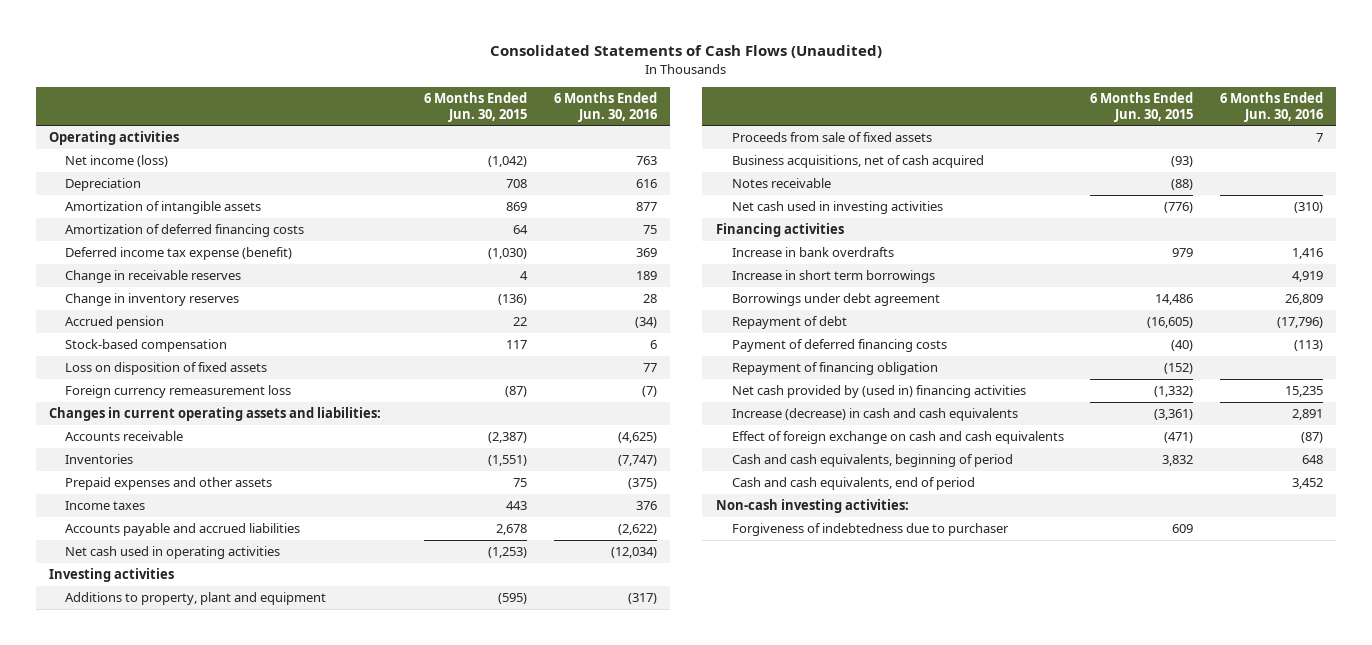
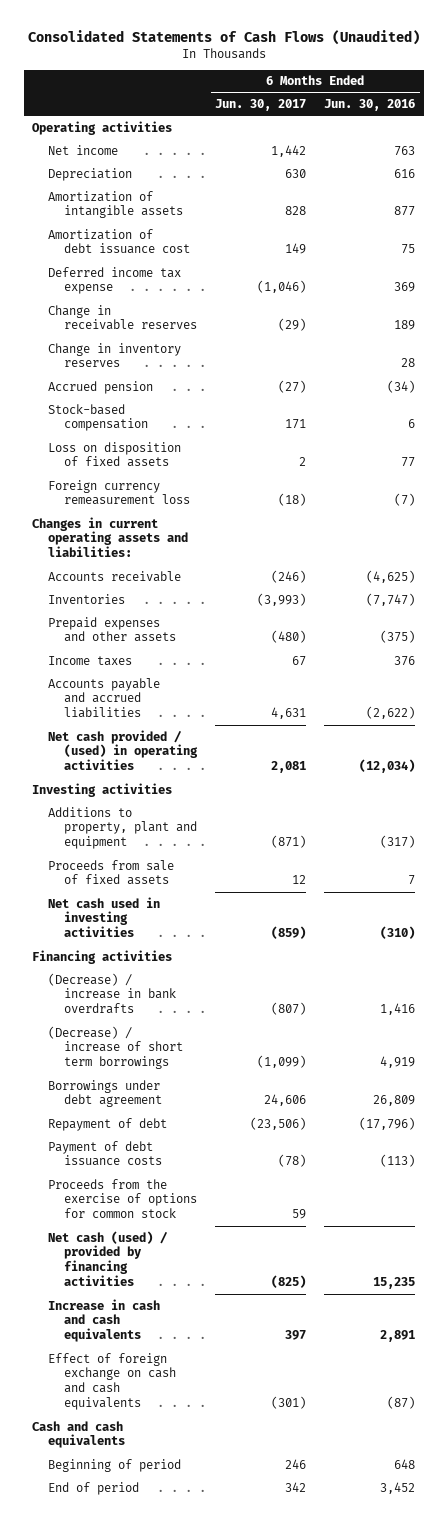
[423,91,527,122] 6 Months Ended Jun. 30, 2015 -> none
none -> [215,99,307,112] Jun. 30, 2017
[65,155,169,168] Net income (loss) -> [48,144,119,155] Net income
[65,224,305,238] Amortization of deferred financing costs -> [48,228,191,255] Amortization of debt issuance cost
[65,247,293,261] Deferred income tax expense (benefit) -> [48,266,182,295] Deferred income tax expense
[65,546,281,560] Net cash used in operating activities -> [48,729,199,771] Net cash provided / (used) in operating activities
[731,155,984,169] Business acquisitions, net of cash acquired -> none
[731,178,831,189] Notes receivable -> none
[731,247,894,258] Increase in bank overdrafts -> [48,972,177,1015] (Decrease) / increase in bank overdrafts
[731,270,935,284] Increase in short term borrowings -> [48,1025,184,1070] (Decrease) / increase of short term borrowings
[731,362,938,376] Repayment of financing obligation -> none
[731,339,947,353] Payment of deferred financing costs -> [48,1140,163,1167] Payment of debt issuance costs
none -> [48,1178,198,1219] Proceeds from the exercise of options for common stock
[731,385,1026,399] Net cash provided by (used in) financing activities -> [48,1230,169,1287] Net cash (used) / provided by financing activities
[731,408,1018,422] Increase (decrease) in cash and cash equivalents -> [48,1298,161,1343] Increase in cash and cash equivalents
[715,499,909,514] Non-cash investing activities: -> none
[731,523,1009,537] Forgiveness of indebtedness due to purchaser -> none
none -> [32,1420,126,1449] Cash and cash equivalents
[731,454,1013,468] Cash and cash equivalents, beginning of period -> [48,1458,182,1472] Beginning of period
[731,477,975,491] Cash and cash equivalents, end of period -> [48,1481,140,1495] End of period

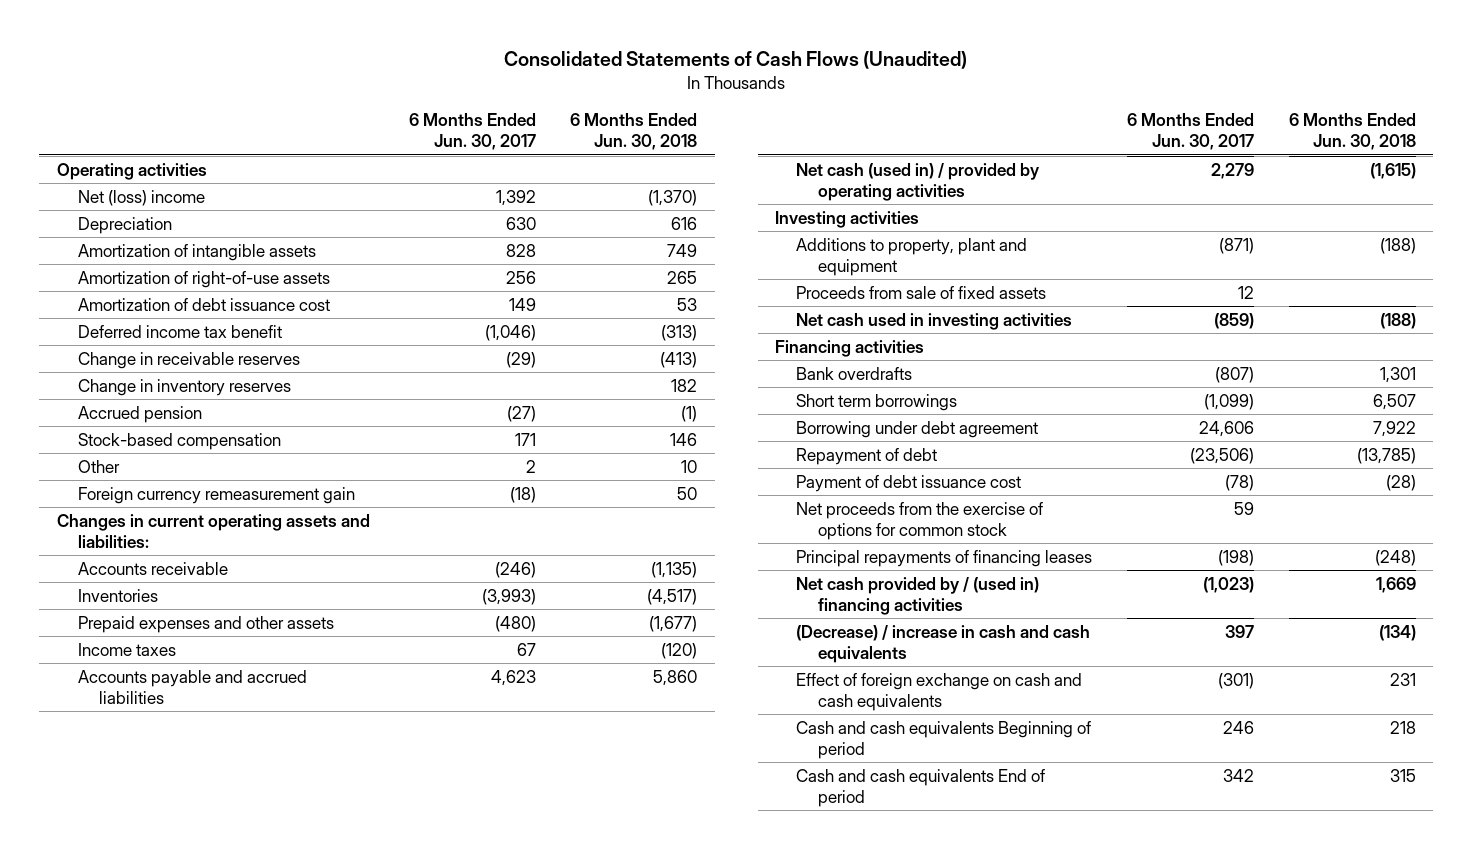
[324,99,416,112] Jun. 30, 2016 -> none
none -> [570,112,698,151] 6 Months Ended Jun. 30, 2018
[48,144,119,155] Net income -> [77,189,205,206] Net (loss) income
[271,144,307,157] 1,442 -> [495,189,536,206] 1,392
none -> [77,270,330,288] Amortization of right-of-use assets
[48,266,182,295] Deferred income tax expense -> [77,324,282,338] Deferred income tax benefit
[48,441,182,468] Loss on disposition of fixed assets -> none
none -> [77,459,120,473] Other
[48,479,191,506] Foreign currency remeasurement loss -> [77,486,355,504] Foreign currency remeasurement gain
[271,707,307,720] 4,631 -> [490,669,536,686] 4,623
[48,729,199,771] Net cash provided / (used) in operating activities -> [796,162,1041,202] Net cash (used in) / provided by operating activities
[271,761,307,774] 2,081 -> [1210,162,1254,179] 2,279
[48,972,177,1015] (Decrease) / increase in bank overdrafts -> [796,366,913,380] Bank overdrafts
[48,1025,184,1070] (Decrease) / increase of short term borrowings -> [796,393,958,411] Short term borrowings
[48,1079,163,1108] Borrowings under debt agreement -> [796,420,1039,438] Borrowing under debt agreement
[48,1140,163,1167] Payment of debt issuance costs -> [796,474,1022,492] Payment of debt issuance cost
[48,1178,198,1219] Proceeds from the exercise of options for common stock -> [796,501,1044,541] Net proceeds from the exercise of options for common stock
none -> [796,549,1093,567] Principal repayments of financing leases
[48,1230,169,1287] Net cash (used) / provided by financing activities -> [796,576,1040,616] Net cash provided by / (used in) financing activities
[271,1275,307,1289] (825) -> [1202,576,1254,593] (1,023)
[48,1298,161,1343] Increase in cash and cash equivalents -> [796,624,1091,664] (Decrease) / increase in cash and cash equivalents
[32,1420,126,1449] Cash and cash equivalents -> none
[48,1458,182,1472] Beginning of period -> [796,720,1092,760] Cash and cash equivalents Beginning of period
[48,1481,140,1495] End of period -> [796,768,1046,808] Cash and cash equivalents End of period

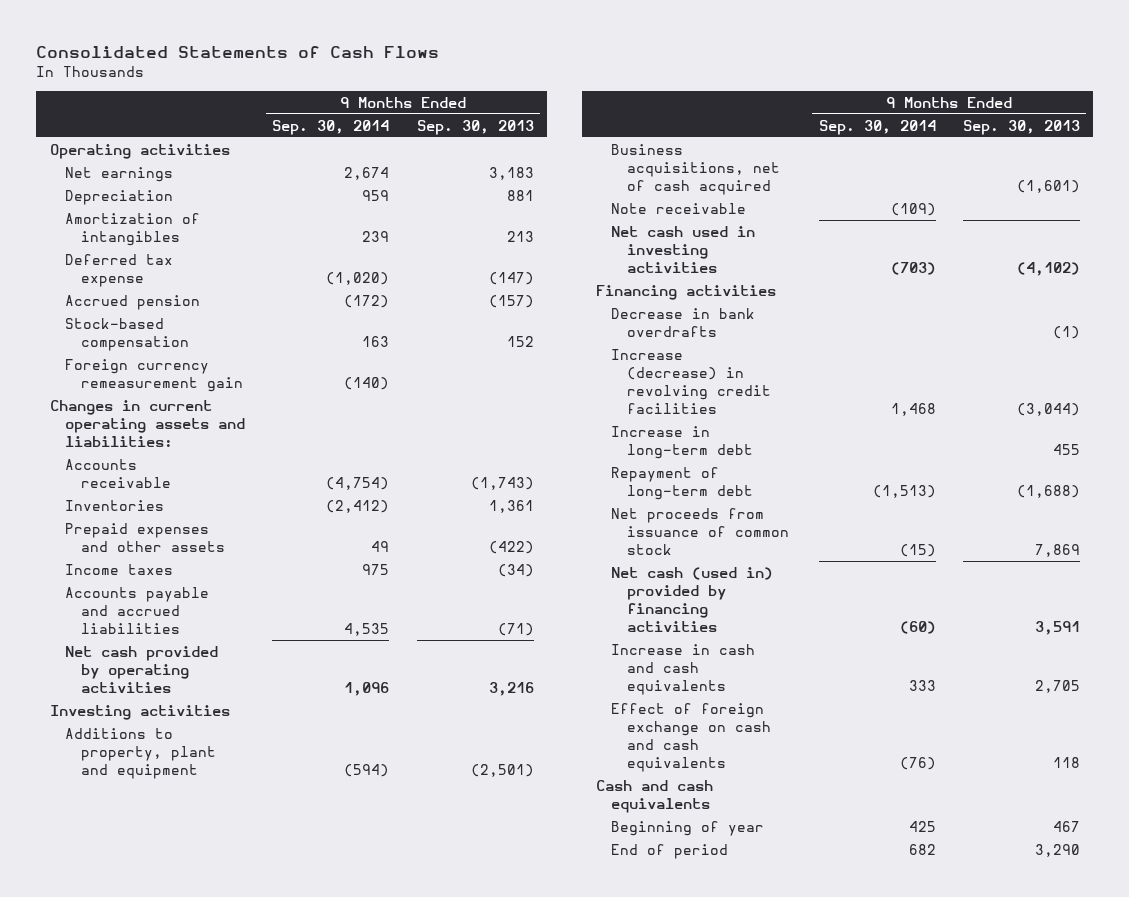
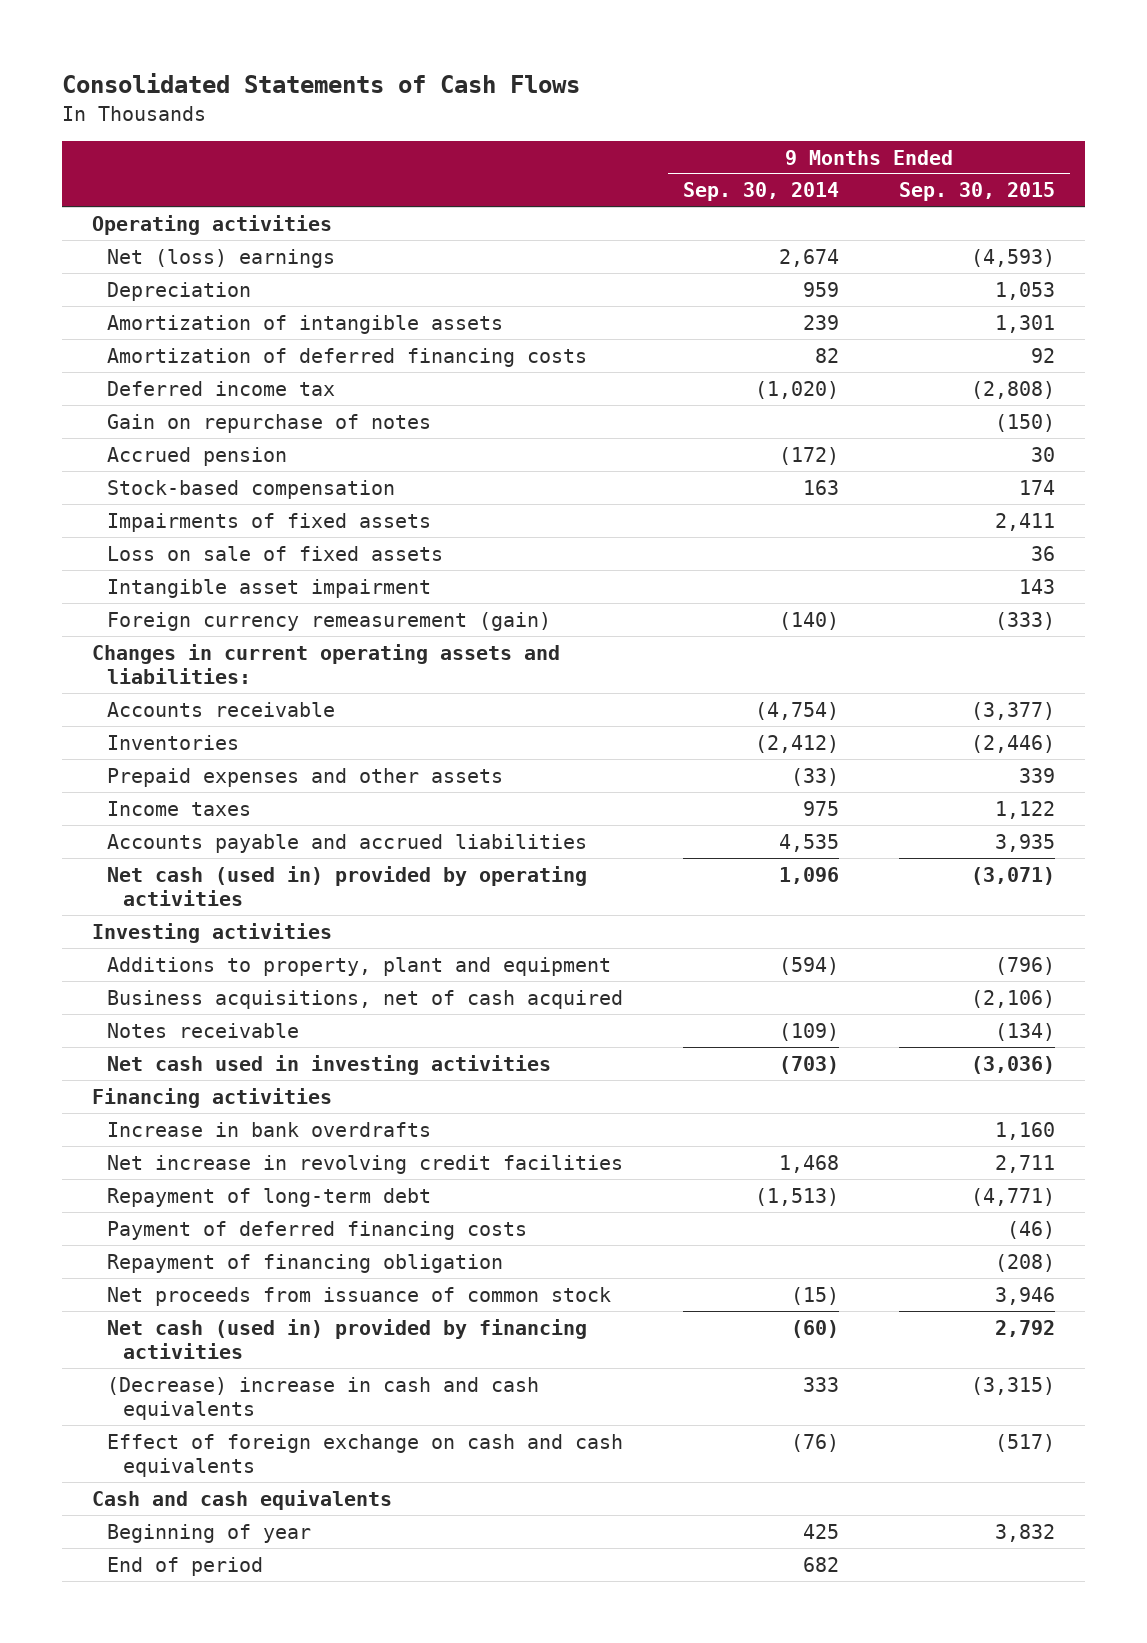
[416,119,534,135] Sep. 30, 2013 -> none
none -> [898,182,1055,202] Sep. 30, 2015
[65,166,174,182] Net earnings -> [107,248,336,268] Net (loss) earnings
[65,212,201,246] Amortization of intangibles -> [107,314,504,334] Amortization of intangible assets
none -> [107,347,588,367] Amortization of deferred financing costs
[65,253,174,287] Deferred tax expense -> [107,380,336,396] Deferred income tax
none -> [107,413,432,433] Gain on repurchase of notes
none -> [107,512,432,532] Impairments of fixed assets
none -> [107,545,444,561] Loss on sale of fixed assets
none -> [107,578,432,598] Intangible asset impairment
[65,358,244,392] Foreign currency remeasurement gain -> [107,611,552,631] Foreign currency remeasurement (gain)
[371,540,390,552] 49 -> [791,767,840,786] (33)
[65,645,219,693] Net cash provided by operating activities -> [107,865,588,906] Net cash (used in) provided by operating activities
[611,202,747,214] Note receivable -> [107,1022,300,1038] Notes receivable
[611,425,754,459] Increase in long-term debt -> none
[611,307,756,337] Decrease in bank overdrafts -> [107,1121,432,1137] Increase in bank overdrafts
[611,348,772,414] Increase (decrease) in revolving credit facilities -> [107,1154,624,1174] Net increase in revolving credit facilities
none -> [107,1220,528,1240] Payment of deferred financing costs
none -> [107,1253,504,1273] Repayment of financing obligation
[611,643,756,695] Increase in cash and cash equivalents -> [107,1376,540,1420] (Decrease) increase in cash and cash equivalents

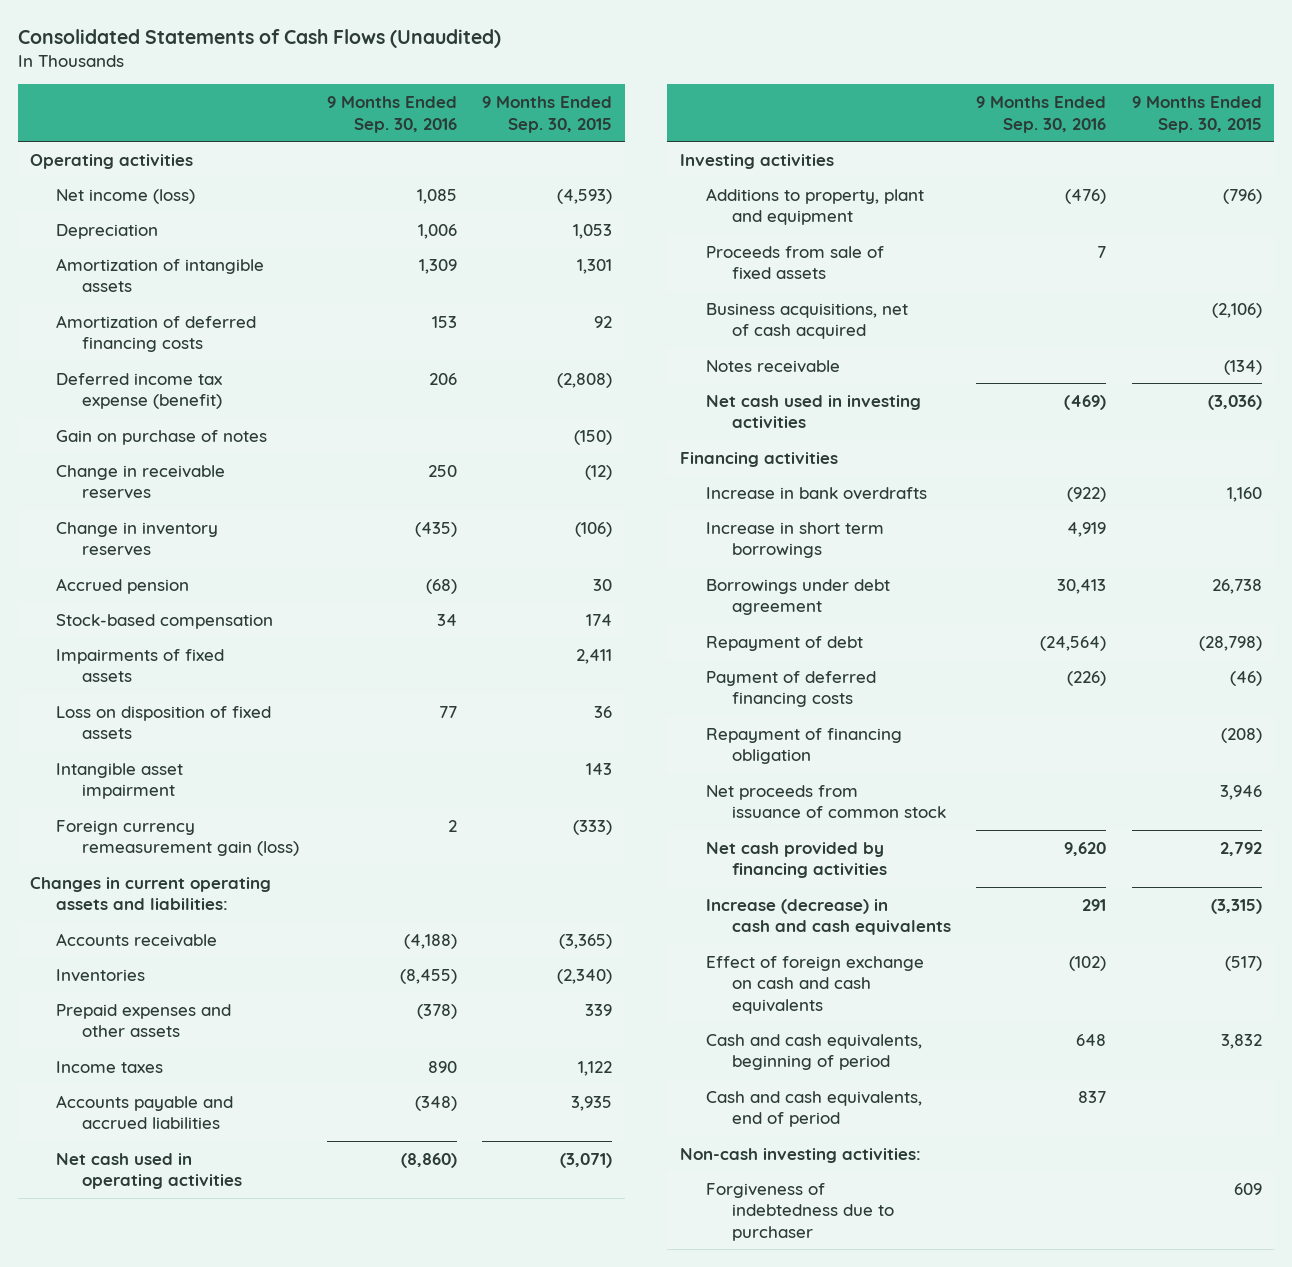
[61,73,580,94] Consolidated Statements of Cash Flows -> [17,29,501,49] Consolidated Statements of Cash Flows (Unaudited)
[683,182,840,202] Sep. 30, 2014 -> none
none -> [326,96,457,133] 9 Months Ended Sep. 30, 2016
[107,248,336,268] Net (loss) earnings -> [56,188,196,204] Net income (loss)
[107,380,336,396] Deferred income tax -> [56,372,223,410] Deferred income tax expense (benefit)
[107,413,432,433] Gain on repurchase of notes -> [56,429,268,445] Gain on purchase of notes
none -> [56,464,226,500] Change in receivable reserves
none -> [56,521,219,557] Change in inventory reserves
[107,545,444,561] Loss on sale of fixed assets -> [56,705,272,740] Loss on disposition of fixed assets
[107,611,552,631] Foreign currency remeasurement (gain) -> [56,819,300,857] Foreign currency remeasurement gain (loss)
[970,701,1055,720] (3,377) -> [558,933,612,949] (3,365)
[970,734,1055,753] (2,446) -> [556,968,612,984] (2,340)
[107,865,588,906] Net cash (used in) provided by operating activities -> [56,1152,243,1190] Net cash used in operating activities
none -> [705,245,884,280] Proceeds from sale of fixed assets
[107,1154,624,1174] Net increase in revolving credit facilities -> none
none -> [705,521,884,559] Increase in short term borrowings
none -> [705,578,890,616] Borrowings under debt agreement
[107,1187,432,1207] Repayment of long-term debt -> [705,635,863,651] Repayment of debt
[970,1187,1055,1206] (4,771) -> [1198,635,1262,651] (28,798)
[107,1318,588,1359] Net cash (used in) provided by financing activities -> [705,841,887,879] Net cash provided by financing activities
[107,1376,540,1420] (Decrease) increase in cash and cash equivalents -> [705,898,951,936] Increase (decrease) in cash and cash equivalents
[91,1489,392,1510] Cash and cash equivalents -> none
[107,1523,312,1543] Beginning of year -> [705,1033,922,1071] Cash and cash equivalents, beginning of period
[107,1556,264,1576] End of period -> [705,1090,922,1128] Cash and cash equivalents, end of period
none -> [679,1147,921,1163] Non-cash investing activities:
none -> [705,1182,894,1241] Forgiveness of indebtedness due to purchaser

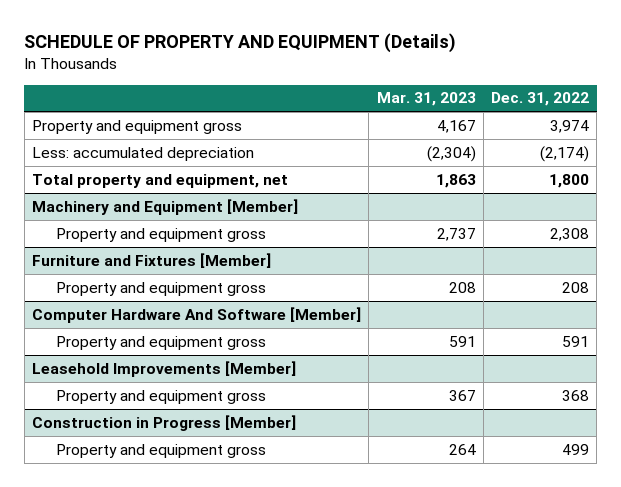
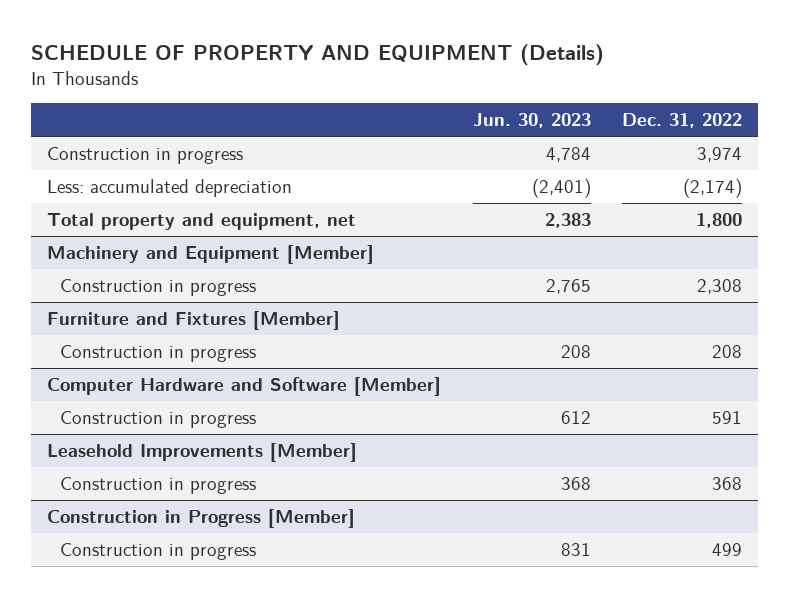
[376,92,476,107] Mar. 31, 2023 -> none
none -> [472,113,591,129] Jun. 30, 2023
[32,119,243,134] Property and equipment gross -> [46,147,243,165] Construction in progress
[56,227,267,242] Property and equipment gross -> [60,279,257,297] Construction in progress
[56,281,267,296] Property and equipment gross -> [60,345,257,363] Construction in progress
[32,306,362,323] Computer Hardware And Software [Member] -> [46,377,441,397] Computer Hardware and Software [Member]
[56,335,267,350] Property and equipment gross -> [60,411,257,429] Construction in progress
[56,389,267,404] Property and equipment gross -> [60,477,257,495] Construction in progress
[56,443,267,458] Property and equipment gross -> [60,543,257,561] Construction in progress

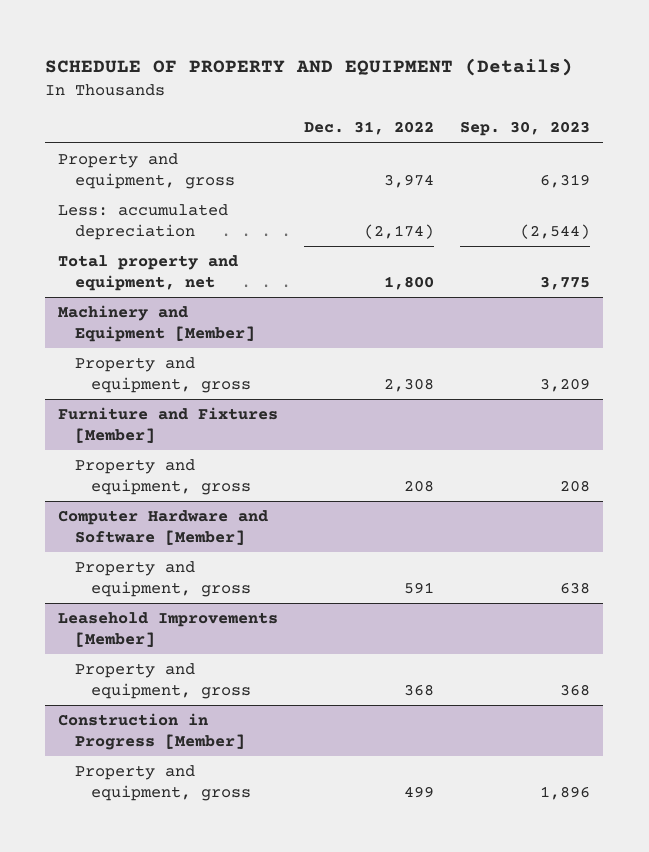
[472,113,591,129] Jun. 30, 2023 -> none
none -> [460,121,591,137] Sep. 30, 2023
[46,147,243,165] Construction in progress -> [58,153,235,189] Property and equipment, gross
[60,279,257,297] Construction in progress -> [74,357,252,393] Property and equipment, gross
[60,345,257,363] Construction in progress -> [74,459,252,495] Property and equipment, gross
[60,411,257,429] Construction in progress -> [74,561,252,597] Property and equipment, gross
[60,477,257,495] Construction in progress -> [74,663,252,699] Property and equipment, gross
[60,543,257,561] Construction in progress -> [74,765,252,801] Property and equipment, gross

